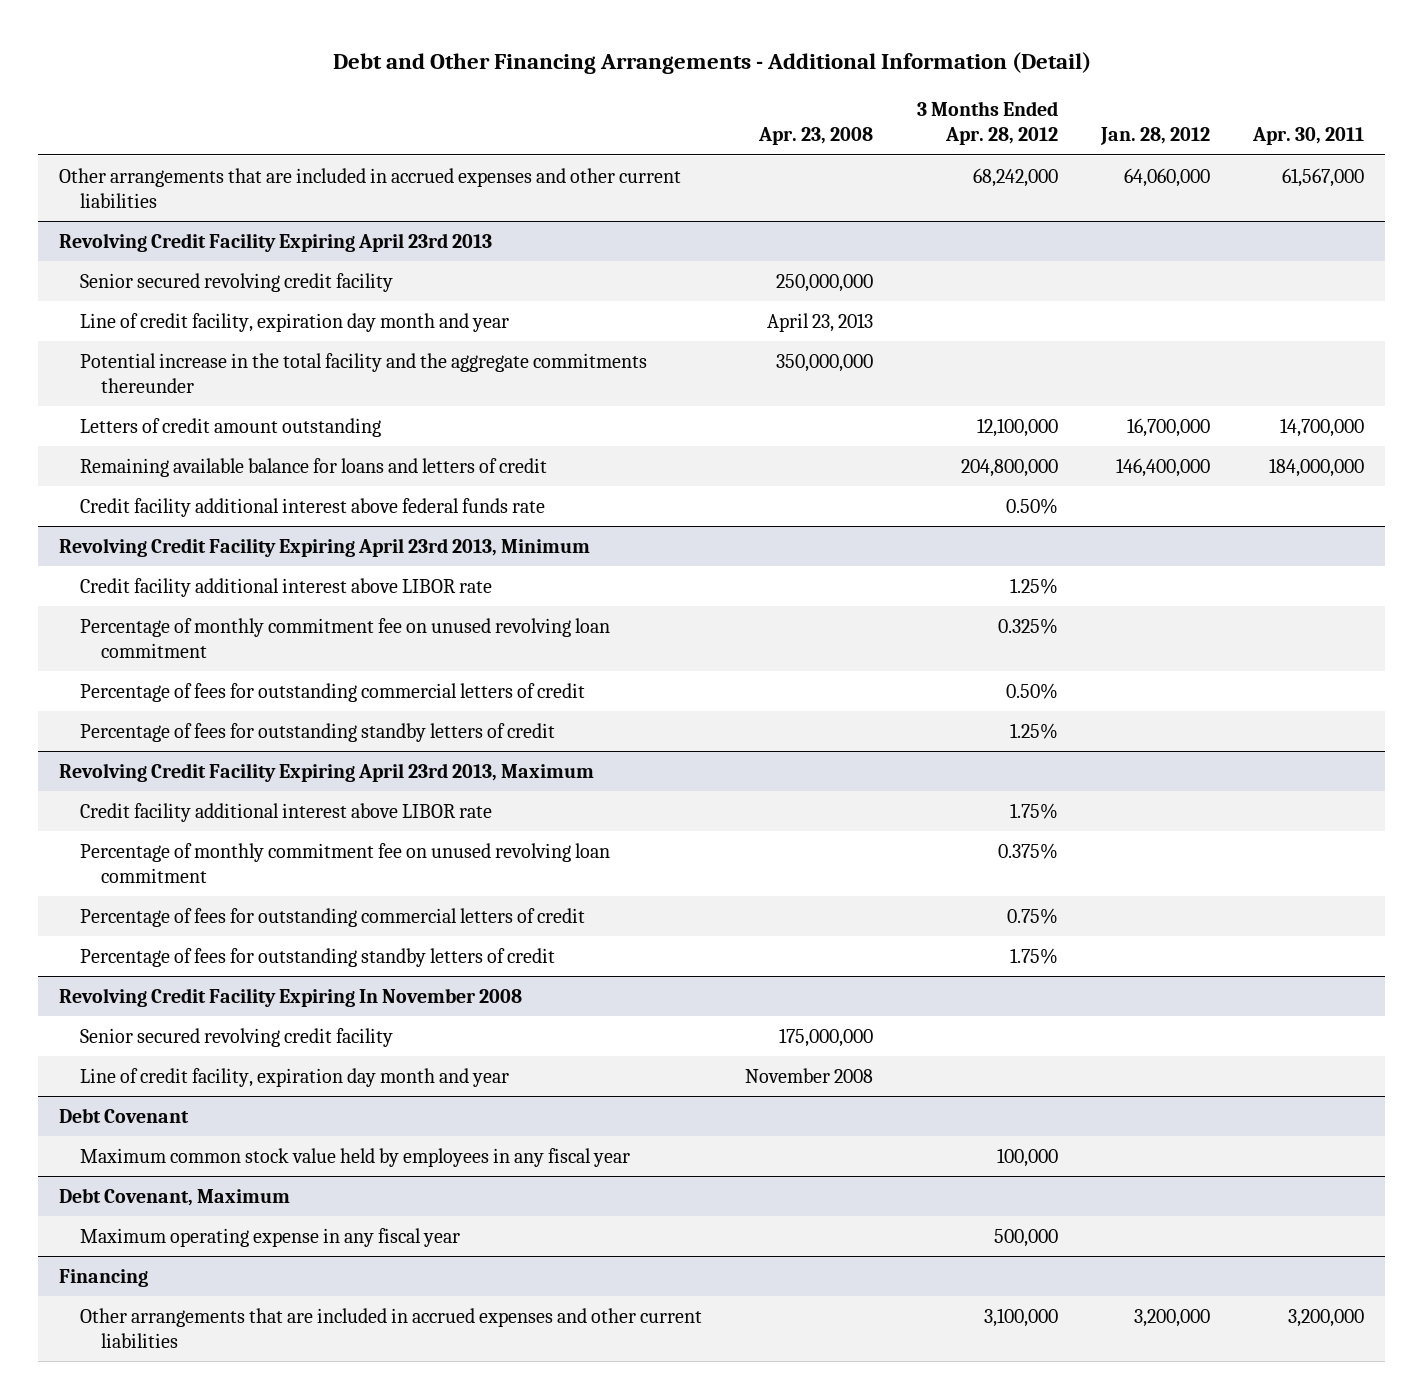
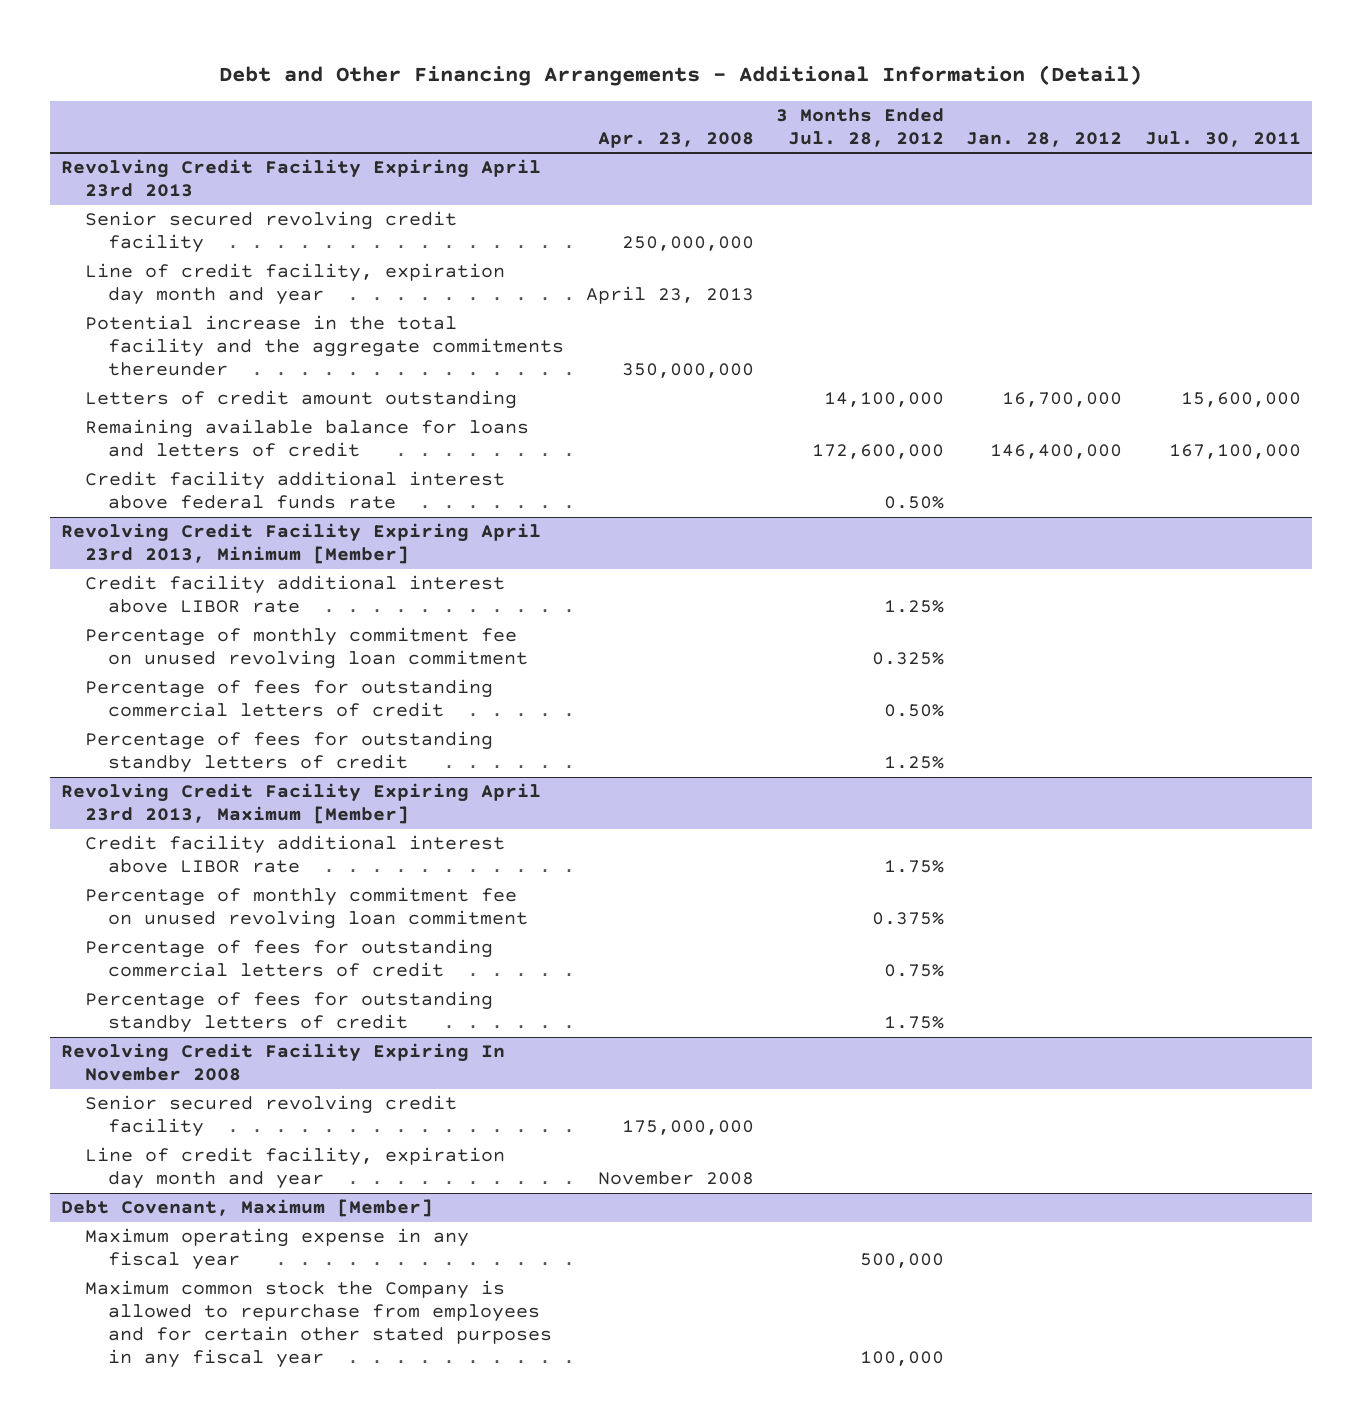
[916,101,1058,146] 3 Months Ended Apr. 28, 2012 -> none
[1251,127,1364,146] Apr. 30, 2011 -> none
none -> [776,107,945,147] 3 Months Ended Jul. 28, 2012
none -> [1144,130,1301,147] Jul. 30, 2011
[59,168,682,208] Other arrangements that are included in accrued expenses and other current liabilities -> none
[59,538,591,558] Revolving Credit Facility Expiring April 23rd 2013, Minimum -> [61,523,542,565] Revolving Credit Facility Expiring April 23rd 2013, Minimum [Member]
[59,763,595,783] Revolving Credit Facility Expiring April 23rd 2013, Maximum -> [61,783,542,825] Revolving Credit Facility Expiring April 23rd 2013, Maximum [Member]
[59,1108,190,1124] Debt Covenant -> none
[80,1148,631,1168] Maximum common stock value held by employees in any fiscal year -> none
[59,1188,291,1207] Debt Covenant, Maximum -> [61,1199,434,1218] Debt Covenant, Maximum [Member]
[59,1269,149,1288] Financing -> none
[80,1308,703,1348] Other arrangements that are included in accrued expenses and other current liabilities -> none
none -> [84,1280,552,1369] Maximum common stock the Company is allowed to repurchase from employees and for certain other stated purposes in any fiscal year

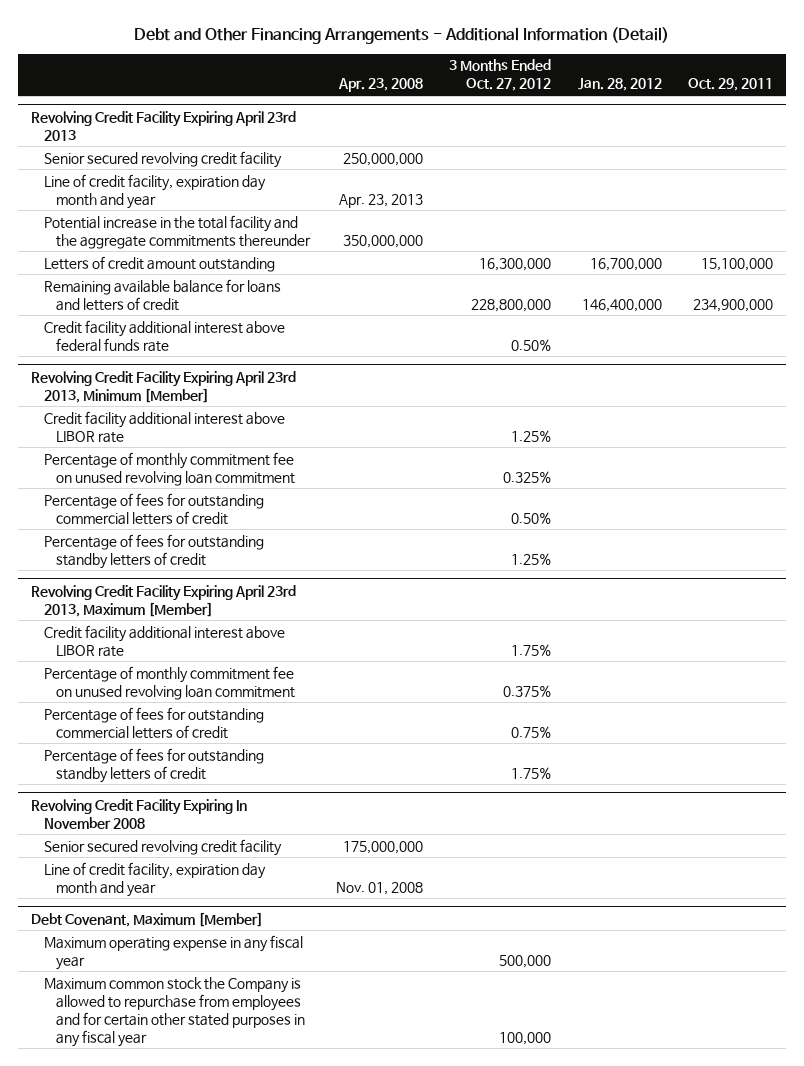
[776,107,945,147] 3 Months Ended Jul. 28, 2012 -> none
[1144,130,1301,147] Jul. 30, 2011 -> none
none -> [449,59,552,92] 3 Months Ended Oct. 27, 2012
none -> [687,78,773,92] Oct. 29, 2011
[586,286,755,305] April 23, 2013 -> [339,193,424,208] Apr. 23, 2013
[598,1171,755,1186] November 2008 -> [336,881,424,895] Nov. 01, 2008

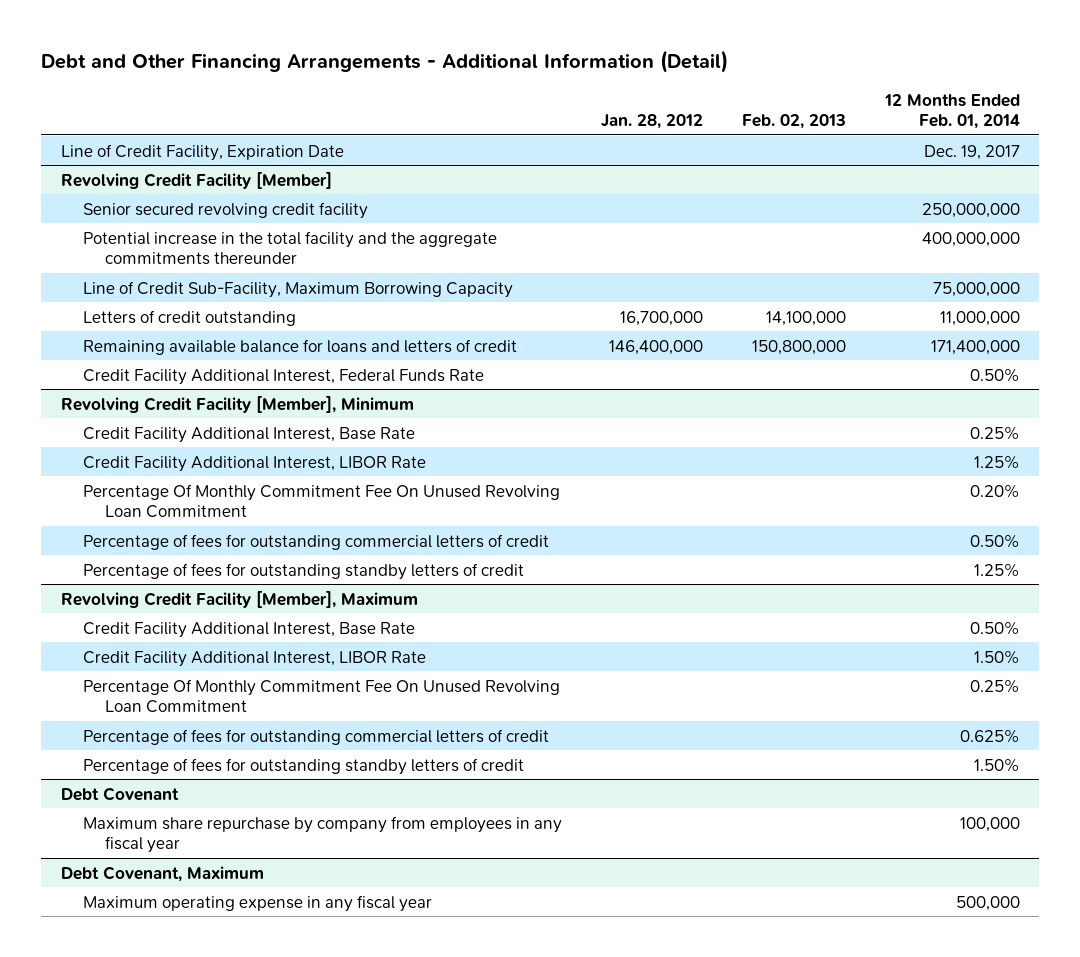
[338,78,424,93] Apr. 23, 2008 -> none
[449,59,552,92] 3 Months Ended Oct. 27, 2012 -> none
[687,78,773,92] Oct. 29, 2011 -> none
none -> [741,113,846,129] Feb. 02, 2013
none -> [883,93,1020,129] 12 Months Ended Feb. 01, 2014
none -> [60,143,344,161] Line of Credit Facility, Expiration Date
[31,110,297,141] Revolving Credit Facility Expiring April 23rd 2013 -> [60,171,332,189] Revolving Credit Facility [Member]
[43,173,266,209] Line of credit facility, expiration day month and year -> none
none -> [82,280,513,298] Line of Credit Sub-Facility, Maximum Borrowing Capacity
[43,255,275,272] Letters of credit amount outstanding -> [82,309,296,326] Letters of credit outstanding
[43,319,285,352] Credit facility additional interest above federal funds rate -> [82,368,484,385] Credit Facility Additional Interest, Federal Funds Rate
[31,370,297,403] Revolving Credit Facility Expiring April 23rd 2013, Minimum [Member] -> [60,395,414,413] Revolving Credit Facility [Member], Minimum
none -> [82,426,415,443] Credit Facility Additional Interest, Base Rate
[43,410,285,443] Credit facility additional interest above LIBOR rate -> [82,455,426,472] Credit Facility Additional Interest, LIBOR Rate
[43,451,296,486] Percentage of monthly commitment fee on unused revolving loan commitment -> [82,483,560,518] Percentage Of Monthly Commitment Fee On Unused Revolving Loan Commitment
[31,584,297,617] Revolving Credit Facility Expiring April 23rd 2013, Maximum [Member] -> [60,590,418,608] Revolving Credit Facility [Member], Maximum
none -> [82,621,415,638] Credit Facility Additional Interest, Base Rate
[43,624,285,657] Credit facility additional interest above LIBOR rate -> [82,650,426,667] Credit Facility Additional Interest, LIBOR Rate
[43,665,296,700] Percentage of monthly commitment fee on unused revolving loan commitment -> [82,678,560,713] Percentage Of Monthly Commitment Fee On Unused Revolving Loan Commitment
[31,798,248,829] Revolving Credit Facility Expiring In November 2008 -> none
[43,838,282,856] Senior secured revolving credit facility -> none
[43,861,266,897] Line of credit facility, expiration day month and year -> none
none -> [60,786,179,801] Debt Covenant
none -> [82,815,562,853] Maximum share repurchase by company from employees in any fiscal year
[31,911,264,927] Debt Covenant, Maximum [Member] -> [60,865,264,882] Debt Covenant, Maximum
[43,976,306,1047] Maximum common stock the Company is allowed to repurchase from employees and for certain other stated purposes in any fiscal year -> none

